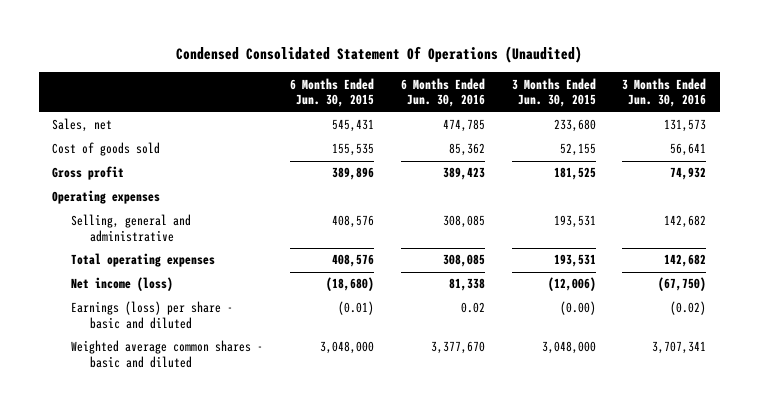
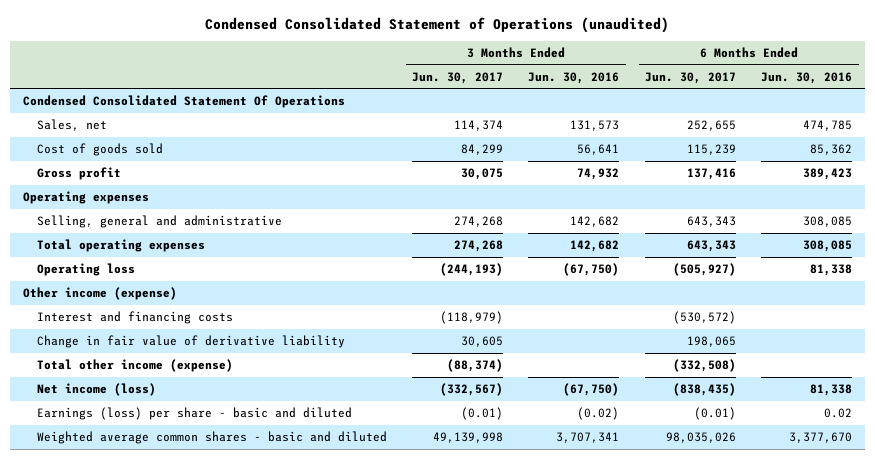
[176,46,583,64] Condensed Consolidated Statement Of Operations (Unaudited) -> [205,16,670,33] Condensed Consolidated Statement of Operations (unaudited)
[290,77,375,108] 6 Months Ended Jun. 30, 2015 -> none
[511,77,596,108] 3 Months Ended Jun. 30, 2015 -> none
none -> [412,71,504,84] Jun. 30, 2017
none -> [644,71,736,84] Jun. 30, 2017
none -> [22,95,345,109] Condensed Consolidated Statement Of Operations
none -> [36,263,135,277] Operating loss
none -> [22,287,177,301] Other income (expense)
none -> [36,311,233,325] Interest and financing costs
none -> [36,335,345,349] Change in fair value of derivative liability
none -> [36,359,233,373] Total other income (expense)

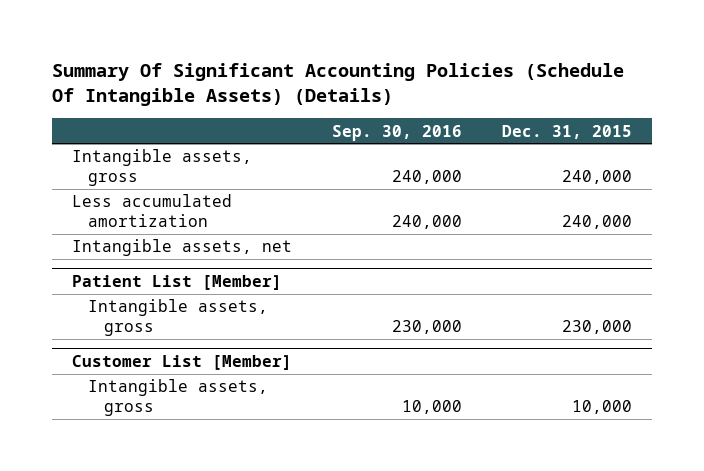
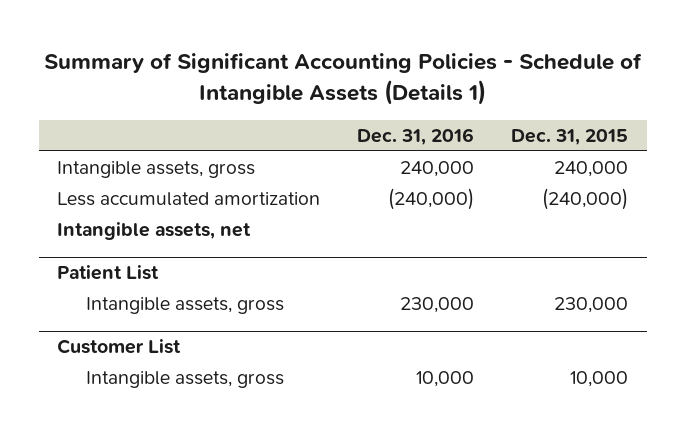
[52,63,625,107] Summary Of Significant Accounting Policies (Schedule Of Intangible Assets) (Details) -> [43,53,642,106] Summary of Significant Accounting Policies - Schedule of Intangible Assets (Details 1)
[332,124,463,141] Sep. 30, 2016 -> none
none -> [357,128,475,146] Dec. 31, 2016
[562,215,633,230] 240,000 -> [542,188,629,211] (240,000)
[72,275,283,291] Patient List [Member] -> [57,265,160,281] Patient List
[72,355,293,371] Customer List [Member] -> [57,339,182,355] Customer List

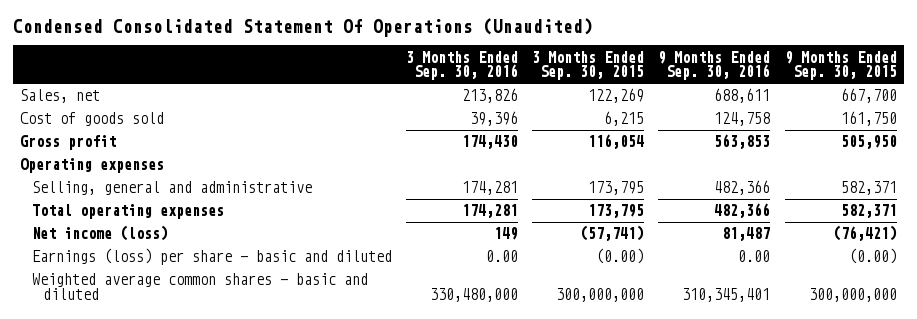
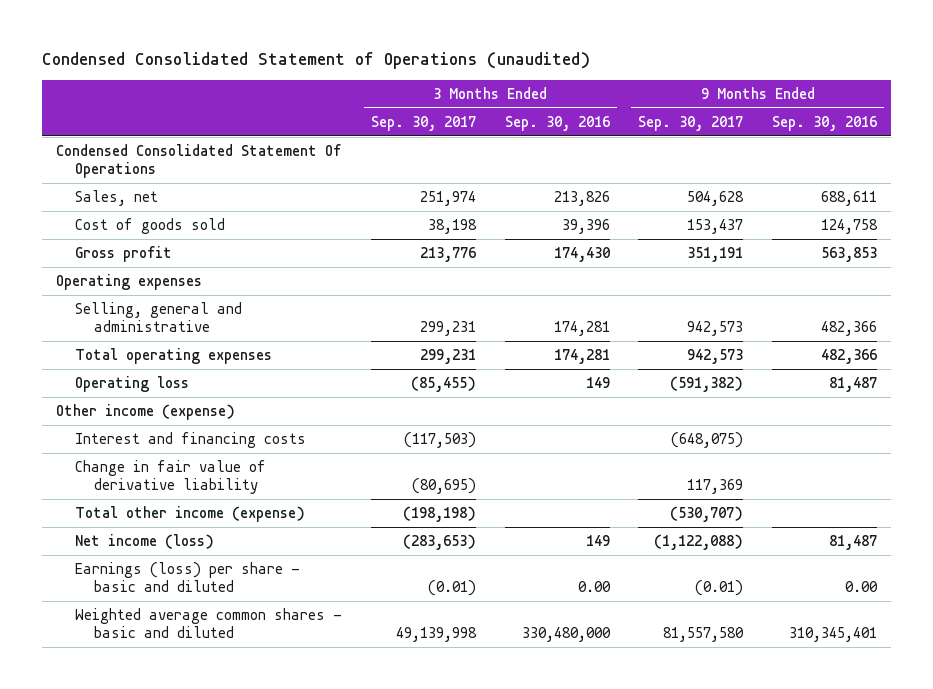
[12,17,593,37] Condensed Consolidated Statement Of Operations (Unaudited) -> [41,52,590,70] Condensed Consolidated Statement of Operations (unaudited)
[532,50,645,81] 3 Months Ended Sep. 30, 2015 -> none
[784,50,897,81] 9 Months Ended Sep. 30, 2015 -> none
none -> [370,116,476,132] Sep. 30, 2017
none -> [638,116,744,132] Sep. 30, 2017
none -> [55,144,341,179] Condensed Consolidated Statement Of Operations
none -> [75,376,190,393] Operating loss
none -> [55,404,235,421] Other income (expense)
none -> [75,432,307,449] Interest and financing costs
none -> [75,460,267,495] Change in fair value of derivative liability
none -> [75,506,306,523] Total other income (expense)

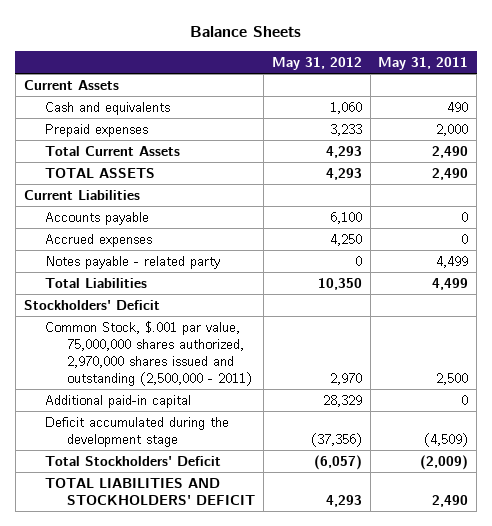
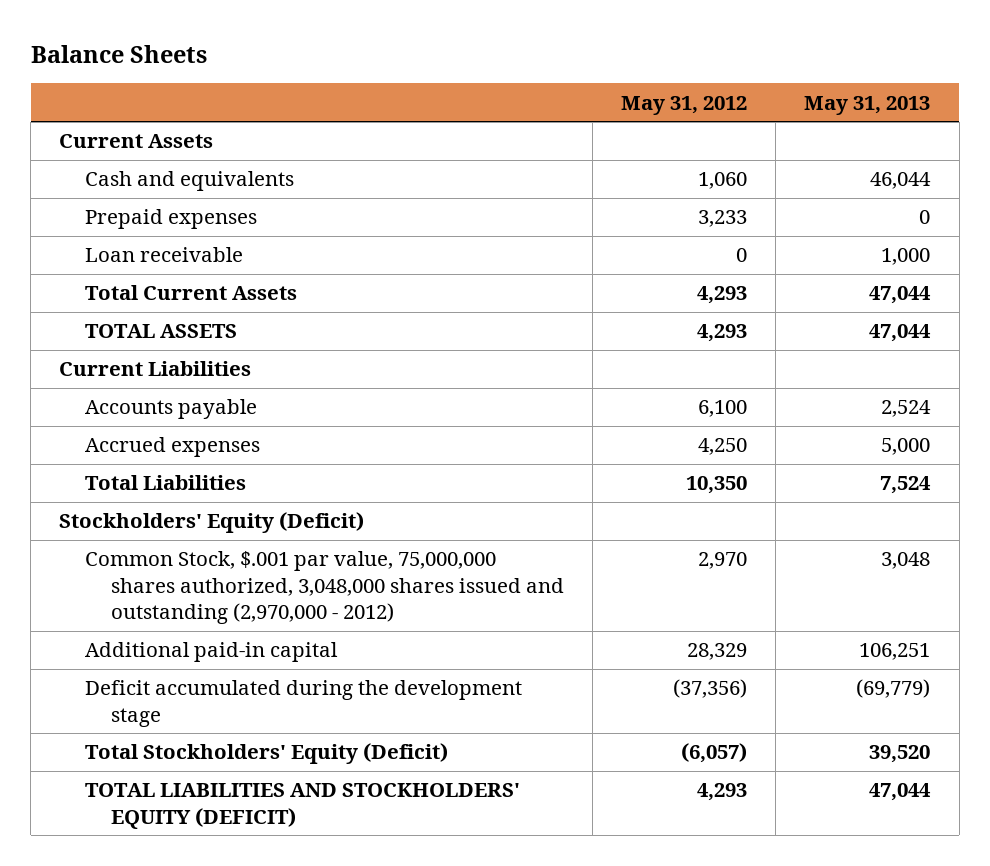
[378,56,469,70] May 31, 2011 -> none
none -> [804,95,931,115] May 31, 2013
none -> [85,247,244,263] Loan receivable
[45,255,221,269] Notes payable - related party -> none
[23,299,160,310] Stockholders' Deficit -> [59,512,365,534] Stockholders' Equity (Deficit)
[45,320,253,386] Common Stock, $.001 par value, 75,000,000 shares authorized, 2,970,000 shares issued and outstanding (2,500,000 - 2011) -> [85,551,565,625] Common Stock, $.001 par value, 75,000,000 shares authorized, 3,048,000 shares issued and outstanding (2,970,000 - 2012)
[45,455,222,466] Total Stockholders' Deficit -> [85,743,449,765] Total Stockholders' Equity (Deficit)
[45,477,256,505] TOTAL LIABILITIES AND STOCKHOLDERS' DEFICIT -> [85,783,521,829] TOTAL LIABILITIES AND STOCKHOLDERS' EQUITY (DEFICIT)

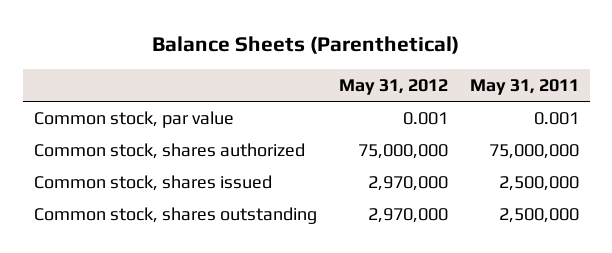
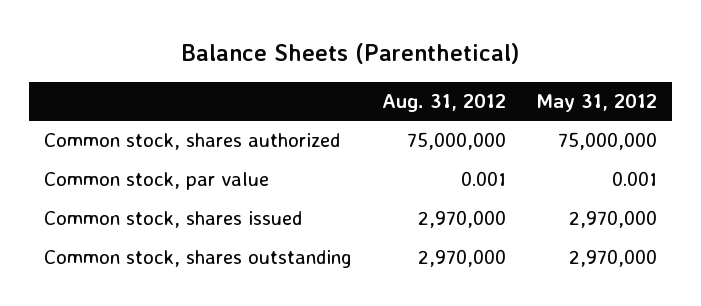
[469,79,579,96] May 31, 2011 -> none
none -> [382,93,507,112] Aug. 31, 2012
[33,110,234,128] Common stock, par value -> [44,172,270,191] Common stock, par value

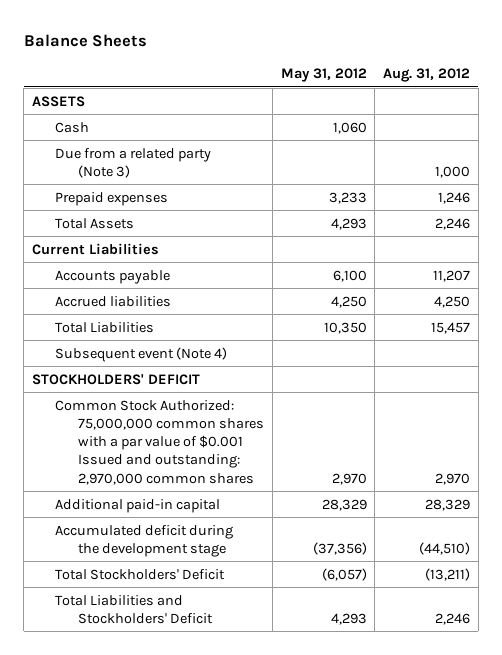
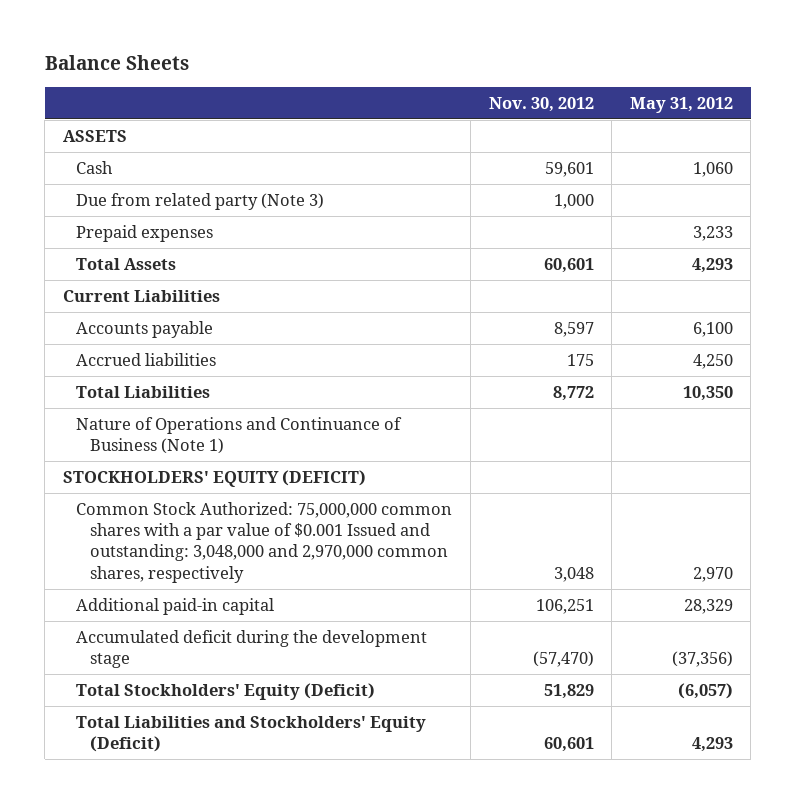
[382,68,470,83] Aug. 31, 2012 -> none
none -> [488,96,594,112] Nov. 30, 2012
[55,147,212,178] Due from a related party (Note 3) -> [76,192,325,210] Due from related party (Note 3)
[55,346,228,362] Subsequent event (Note 4) -> none
none -> [76,416,403,455] Nature of Operations and Continuance of Business (Note 1)
[32,373,201,385] STOCKHOLDERS' DEFICIT -> [62,469,366,487] STOCKHOLDERS' EQUITY (DEFICIT)
[55,399,265,485] Common Stock Authorized: 75,000,000 common shares with a par value of $0.001 Issued and outstanding: 2,970,000 common shares -> [76,501,453,583] Common Stock Authorized: 75,000,000 common shares with a par value of $0.001 Issued and outstanding: 3,048,000 and 2,970,000 common shares, respectively
[55,568,226,580] Total Stockholders' Deficit -> [76,682,376,700] Total Stockholders' Equity (Deficit)
[55,594,214,624] Total Liabilities and Stockholders' Deficit -> [76,715,427,753] Total Liabilities and Stockholders' Equity (Deficit)

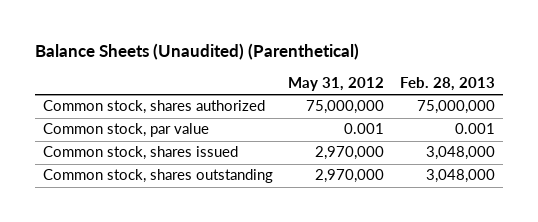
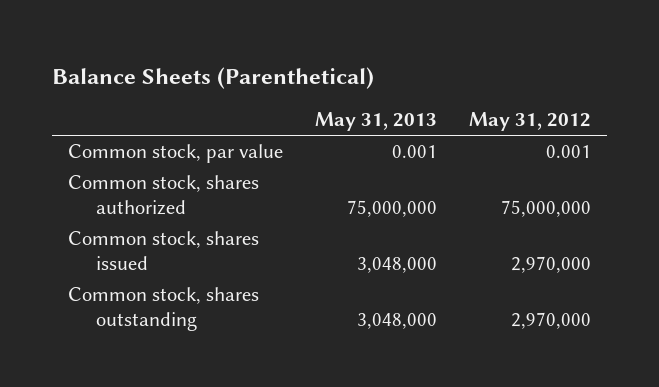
[34,43,359,61] Balance Sheets (Unaudited) (Parenthetical) -> [52,66,375,89] Balance Sheets (Parenthetical)
[400,77,496,92] Feb. 28, 2013 -> none
none -> [314,112,437,132] May 31, 2013
[42,100,265,115] Common stock, shares authorized -> [68,175,260,215] Common stock, shares authorized

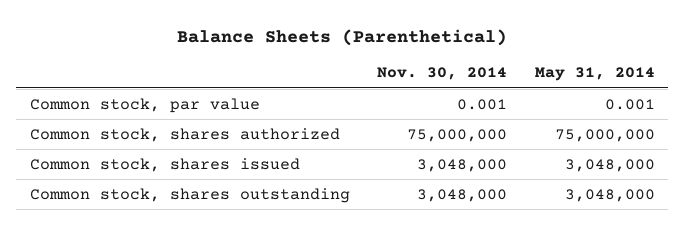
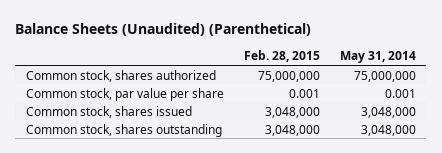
[177,28,508,46] Balance Sheets (Parenthetical) -> [15,23,312,37] Balance Sheets (Unaudited) (Parenthetical)
[377,67,508,81] Nov. 30, 2014 -> none
none -> [243,50,320,63] Feb. 28, 2015
[29,97,260,113] Common stock, par value -> none
none -> [25,87,224,101] Common stock, par value per share

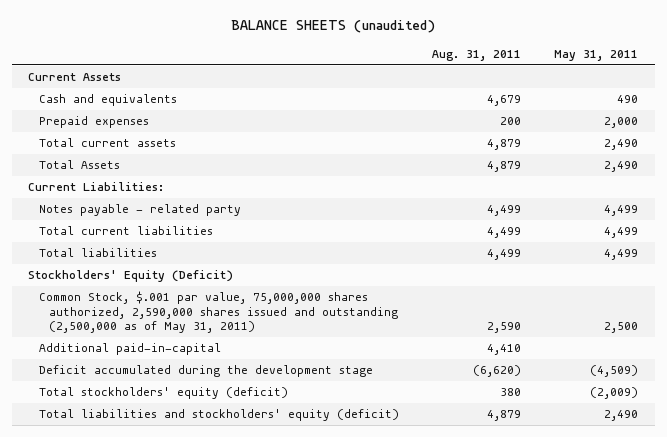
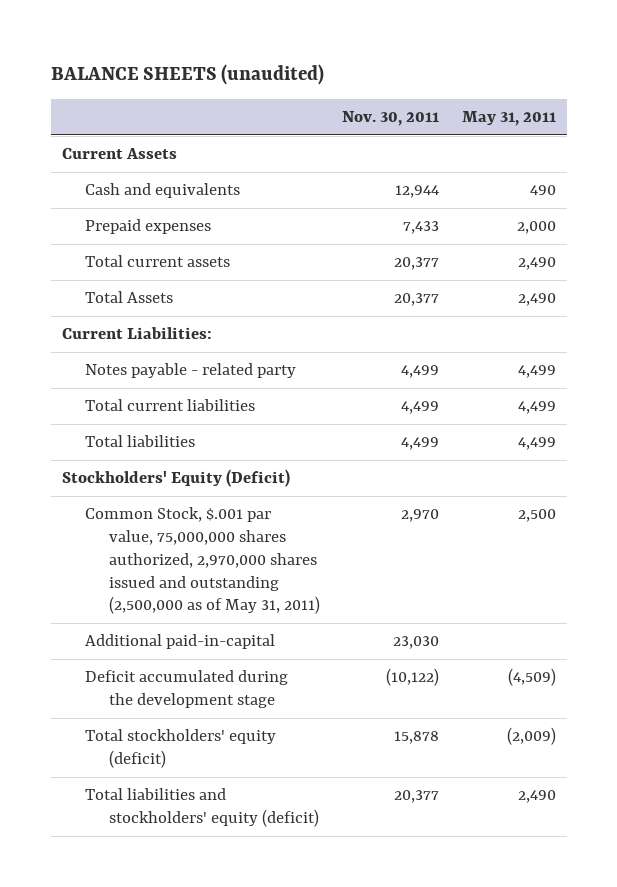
[431,49,521,61] Aug. 31, 2011 -> none
none -> [342,111,440,127] Nov. 30, 2011
[38,291,398,334] Common Stock, $.001 par value, 75,000,000 shares authorized, 2,590,000 shares issued and outstanding (2,500,000 as of May 31, 2011) -> [85,507,321,615] Common Stock, $.001 par value, 75,000,000 shares authorized, 2,970,000 shares issued and outstanding (2,500,000 as of May 31, 2011)

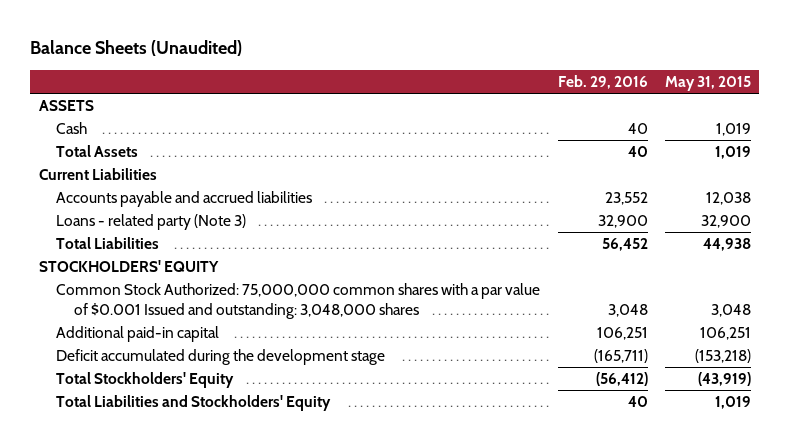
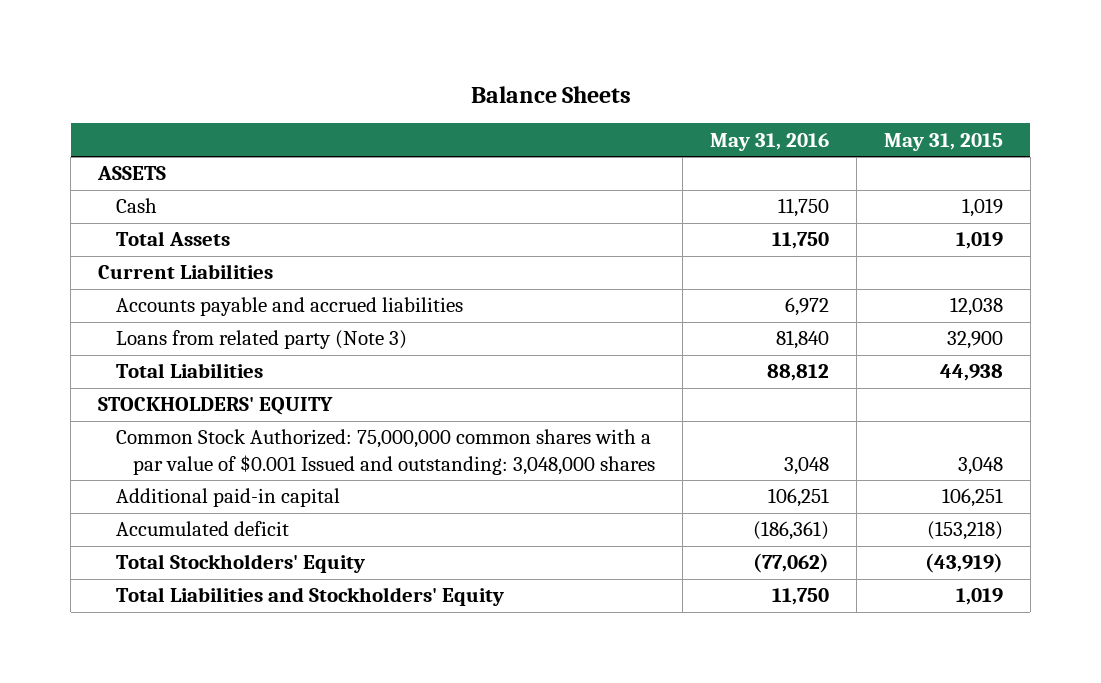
[30,40,243,57] Balance Sheets (Unaudited) -> [470,85,631,103] Balance Sheets
[557,74,648,89] Feb. 29, 2016 -> none
none -> [710,132,830,151] May 31, 2016
[56,214,247,231] Loans - related party (Note 3) -> [115,330,407,350] Loans from related party (Note 3)
[56,349,386,366] Deficit accumulated during the development stage -> [115,521,289,537] Accumulated deficit

